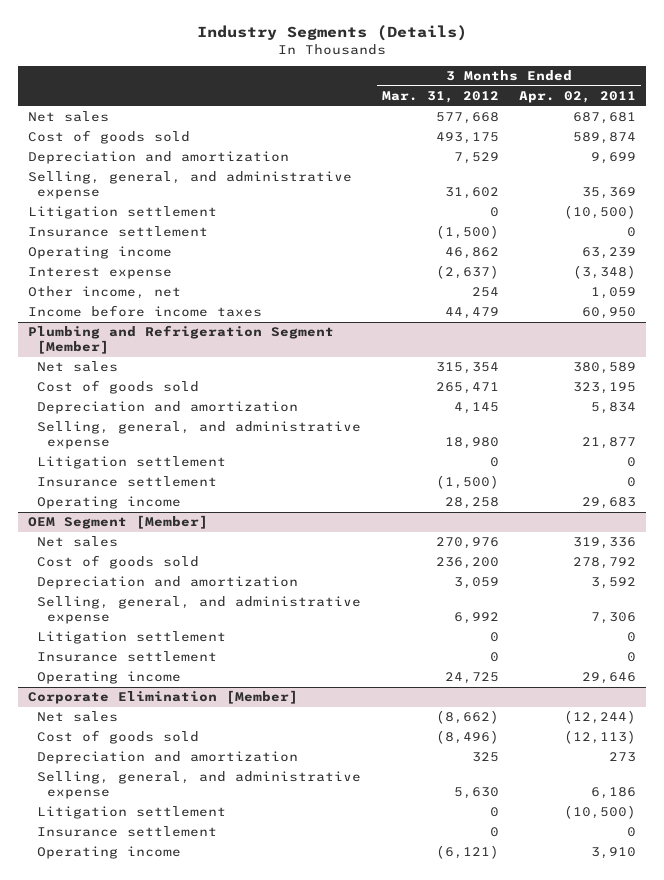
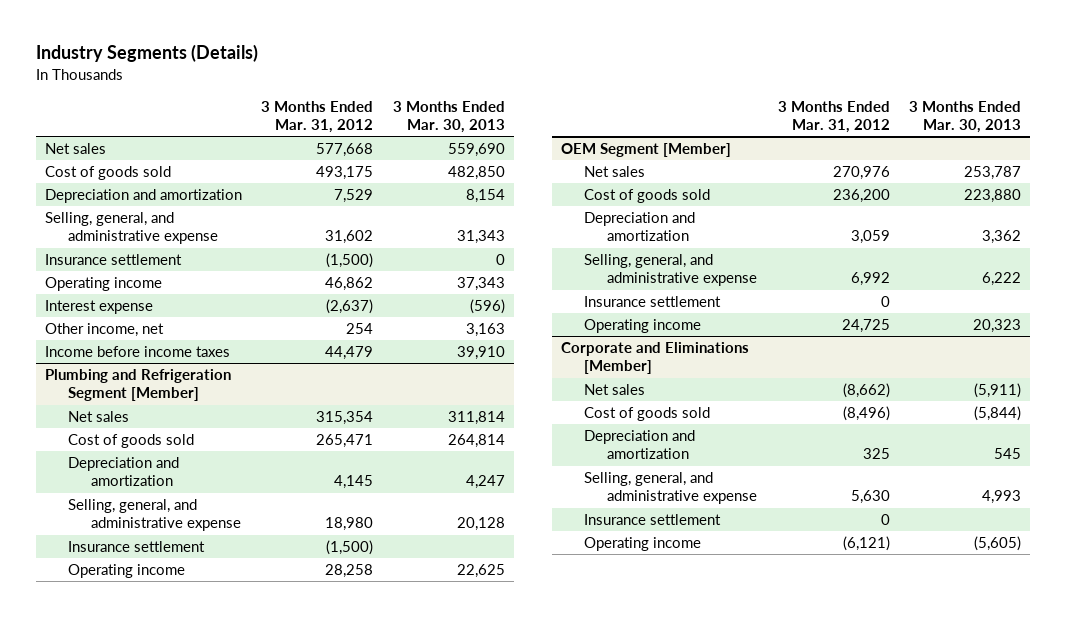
[518,91,636,104] Apr. 02, 2011 -> none
none -> [392,100,505,134] 3 Months Ended Mar. 30, 2013
[27,206,217,220] Litigation settlement -> none
[37,456,227,470] Litigation settlement -> none
[37,631,227,645] Litigation settlement -> none
[27,690,298,705] Corporate Elimination [Member] -> [561,341,750,375] Corporate and Eliminations [Member]
[37,806,227,820] Litigation settlement -> none

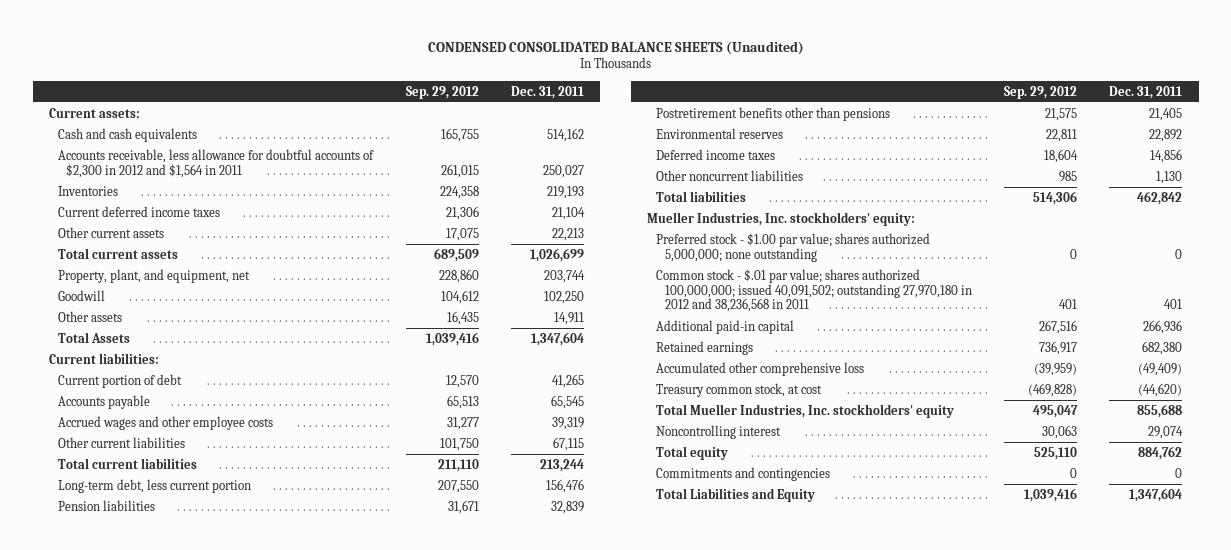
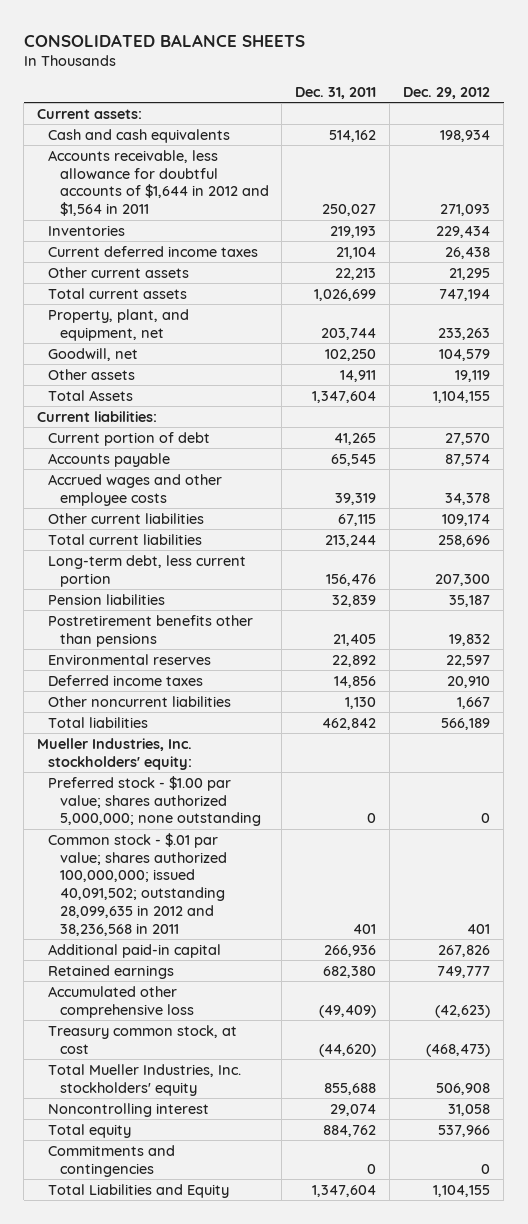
[427,40,804,55] CONDENSED CONSOLIDATED BALANCE SHEETS (Unaudited) -> [23,33,305,47] CONSOLIDATED BALANCE SHEETS
[405,85,479,99] Sep. 29, 2012 -> none
none -> [403,86,491,99] Dec. 29, 2012
[57,148,374,178] Accounts receivable, less allowance for doubtful accounts of $2,300 in 2012 and $1,564 in 2011 -> [48,149,269,217] Accounts receivable, less allowance for doubtful accounts of $1,644 in 2012 and $1,564 in 2011
[57,289,105,301] Goodwill -> [48,347,139,361] Goodwill, net
[655,268,972,313] Common stock - $.01 par value; shares authorized 100,000,000; issued 40,091,502; outstanding 27,970,180 in 2012 and 38,236,568 in 2011 -> [48,832,227,936] Common stock - $.01 par value; shares authorized 100,000,000; issued 40,091,502; outstanding 28,099,635 in 2012 and 38,236,568 in 2011

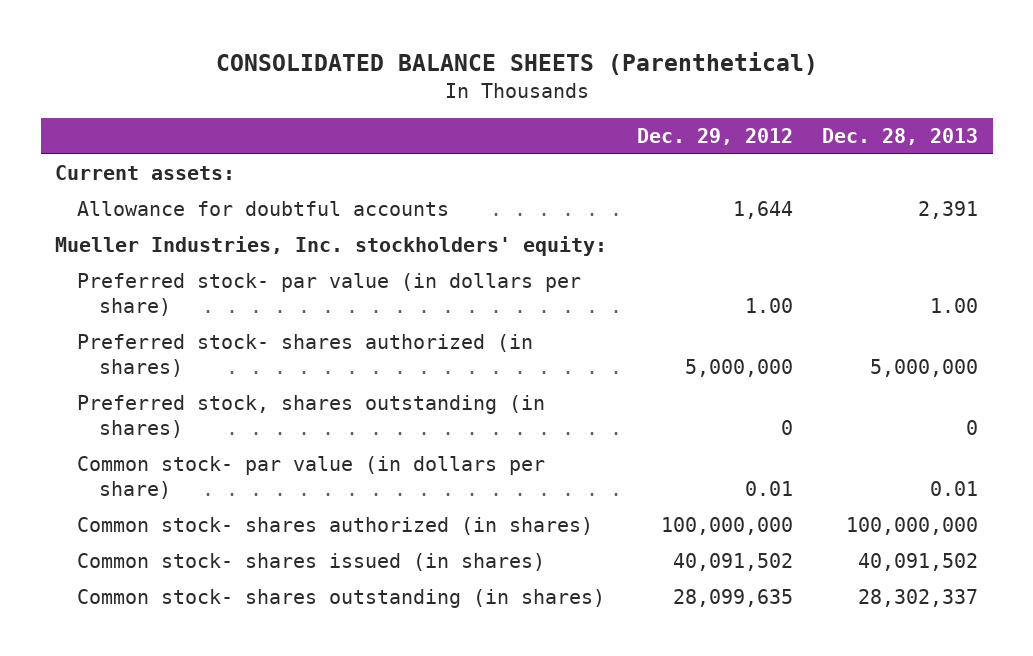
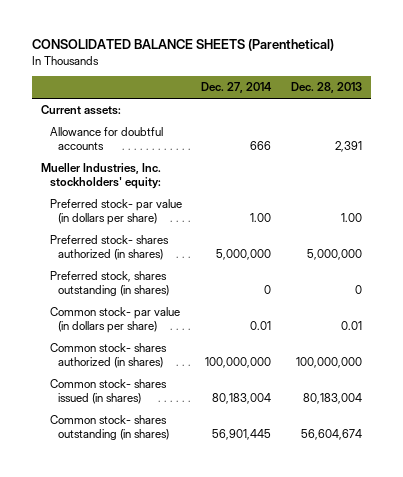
[636,127,793,145] Dec. 29, 2012 -> none
none -> [201,82,273,94] Dec. 27, 2014
[857,553,978,572] 40,091,502 -> [302,392,362,404] 80,183,004
[857,589,978,608] 28,302,337 -> [300,428,362,440] 56,604,674

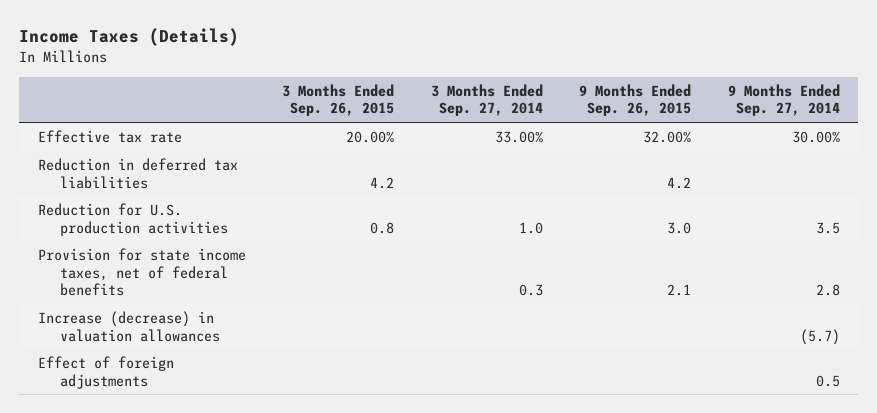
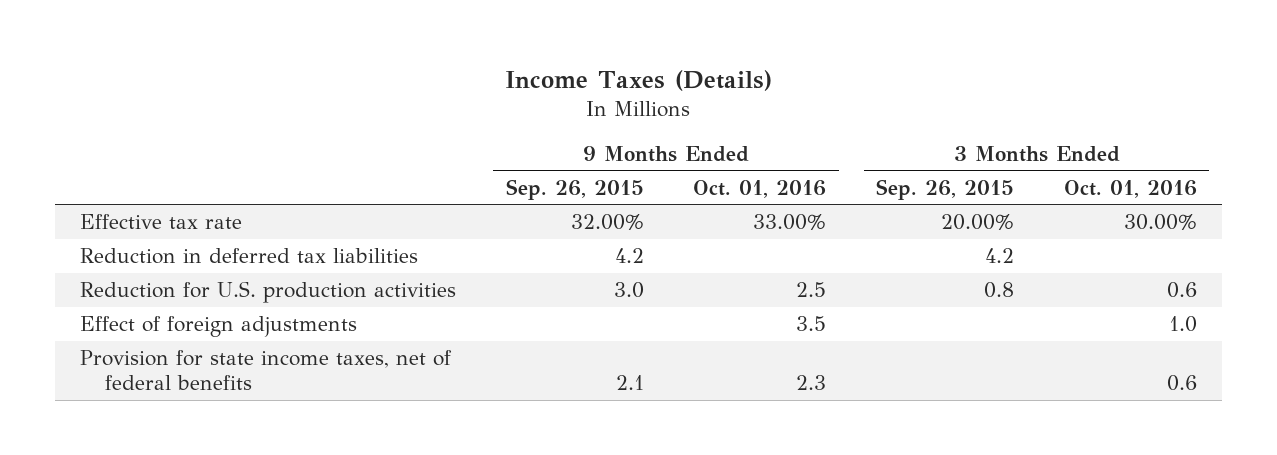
[430,83,543,117] 3 Months Ended Sep. 27, 2014 -> none
[727,83,840,117] 9 Months Ended Sep. 27, 2014 -> none
none -> [693,179,827,198] Oct. 01, 2016
none -> [1063,179,1197,198] Oct. 01, 2016
[37,311,221,342] Increase (decrease) in valuation allowances -> none
[37,248,246,297] Provision for state income taxes, net of federal benefits -> [79,350,452,391] Provision for state income taxes, net of federal benefits

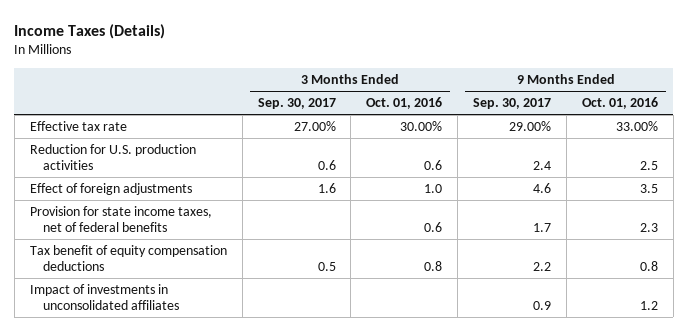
[505,178,644,200] Sep. 26, 2015 -> none
[876,178,1015,200] Sep. 26, 2015 -> none
none -> [257,98,336,110] Sep. 30, 2017
none -> [473,98,552,110] Sep. 30, 2017
[79,248,418,265] Reduction in deferred tax liabilities -> none
none -> [29,245,227,272] Tax benefit of equity compensation deductions
none -> [29,284,180,311] Impact of investments in unconsolidated affiliates

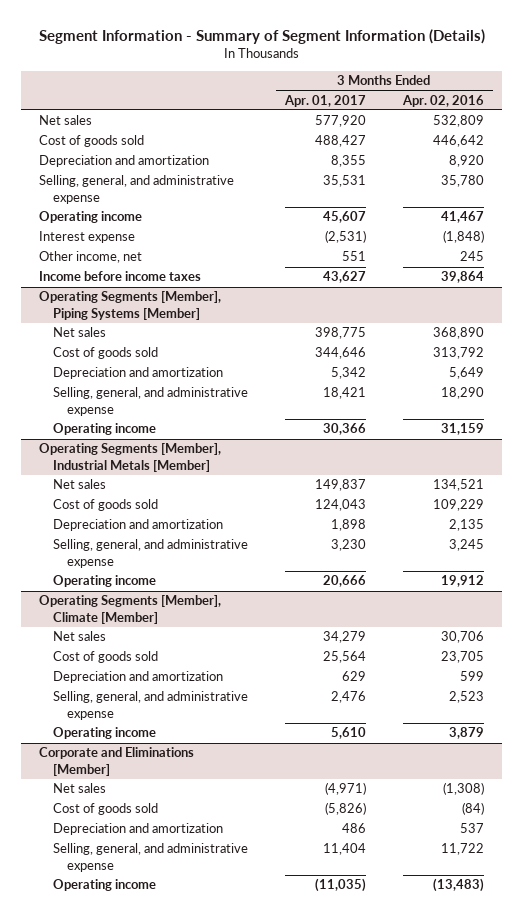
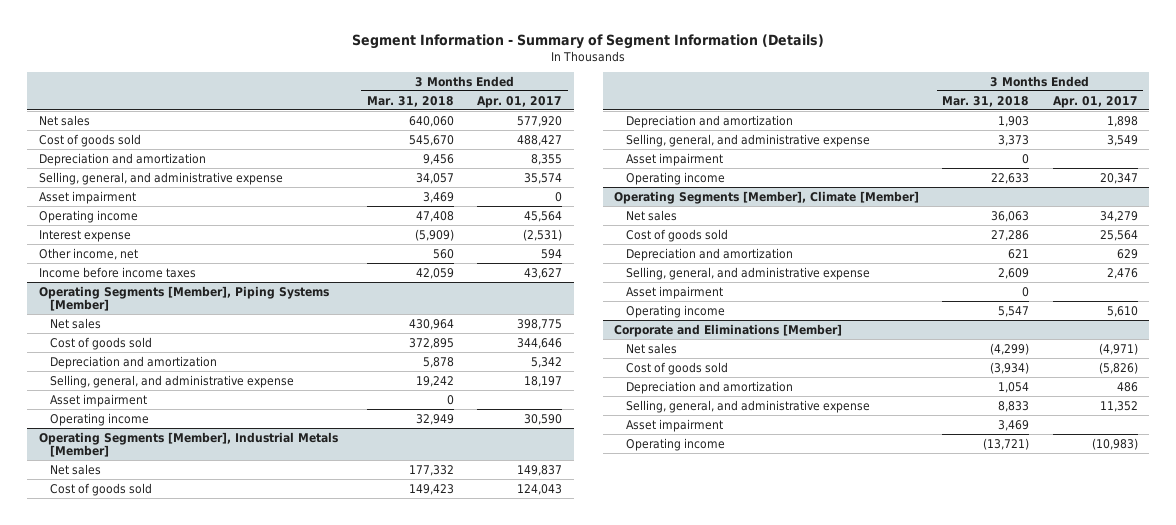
[401,94,484,107] Apr. 02, 2016 -> none
none -> [366,95,454,107] Mar. 31, 2018
[322,175,366,188] 35,531 -> [524,172,563,184] 35,574
none -> [38,190,136,204] Asset impairment
[322,211,366,224] 45,607 -> [524,210,563,222] 45,564
[341,251,366,262] 551 -> [541,248,563,259] 594
[322,387,366,400] 18,421 -> [524,375,563,387] 18,197
none -> [50,393,148,407] Asset impairment
[322,423,366,436] 30,366 -> [524,413,563,425] 30,590
[330,539,366,552] 3,230 -> [1106,134,1138,146] 3,549
none -> [625,152,723,166] Asset impairment
[322,575,366,588] 20,666 -> [1099,172,1138,184] 20,347
none -> [625,285,723,299] Asset impairment
[322,843,366,856] 11,404 -> [1099,400,1138,412] 11,352
none -> [625,418,723,432] Asset impairment
[314,878,366,893] (11,035) -> [1091,437,1138,450] (10,983)

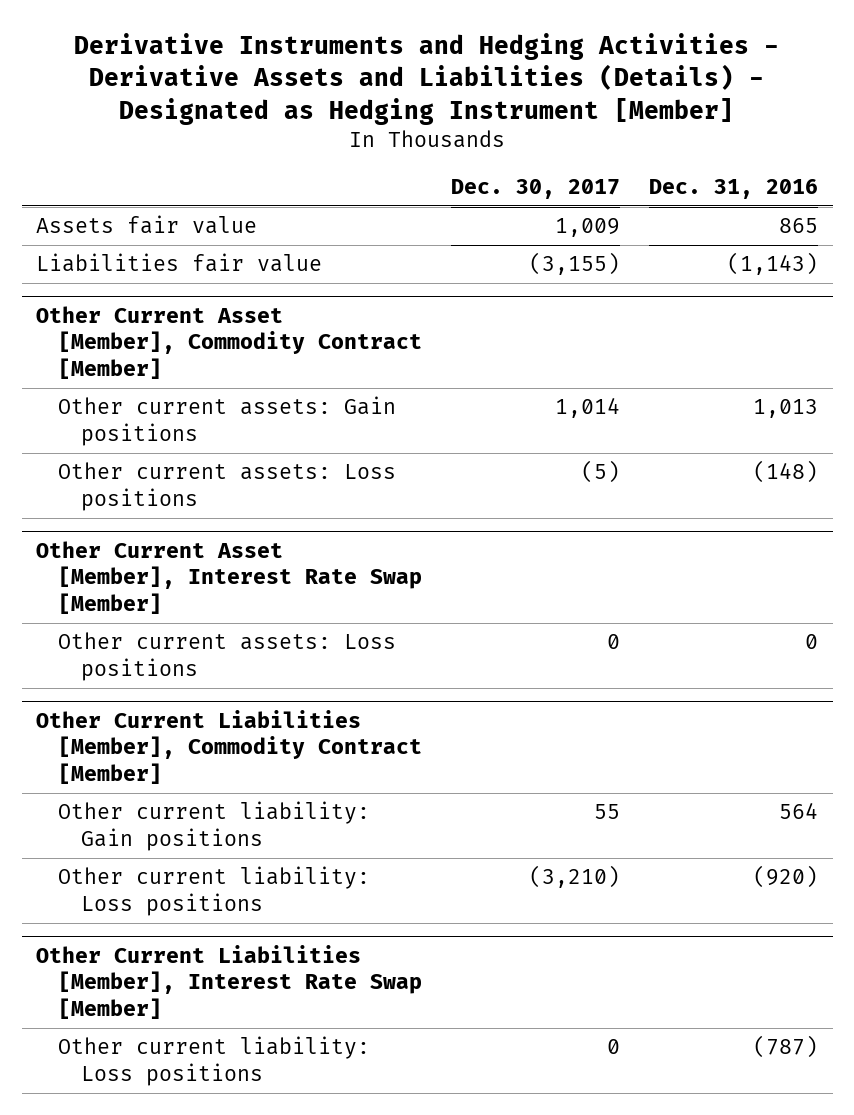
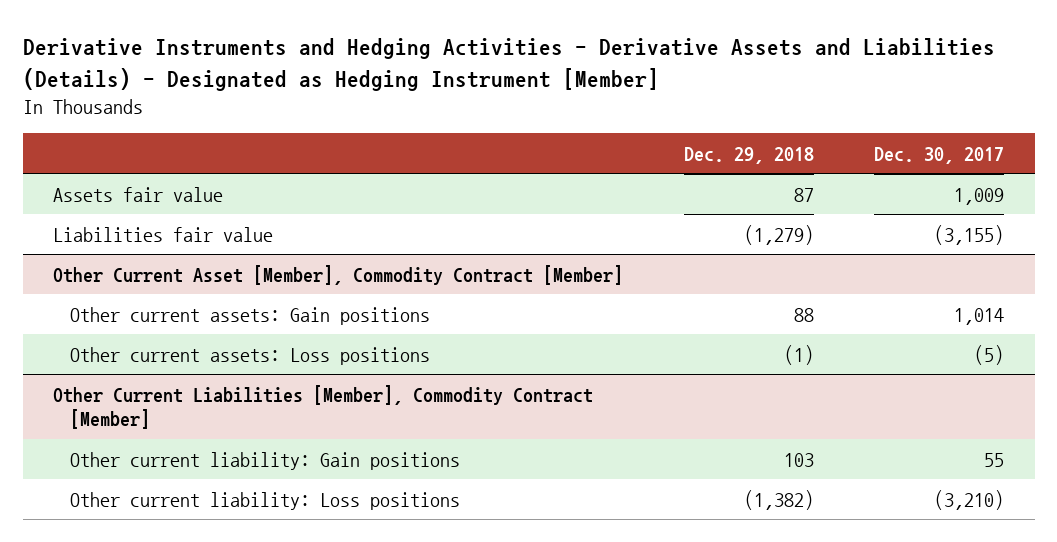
[649,179,819,200] Dec. 31, 2016 -> none
none -> [683,146,814,164] Dec. 29, 2018
[36,540,423,615] Other Current Asset [Member], Interest Rate Swap [Member] -> none
[58,632,397,682] Other current assets: Loss positions -> none
[36,944,423,1020] Other Current Liabilities [Member], Interest Rate Swap [Member] -> none
[58,1036,371,1087] Other current liability: Loss positions -> none

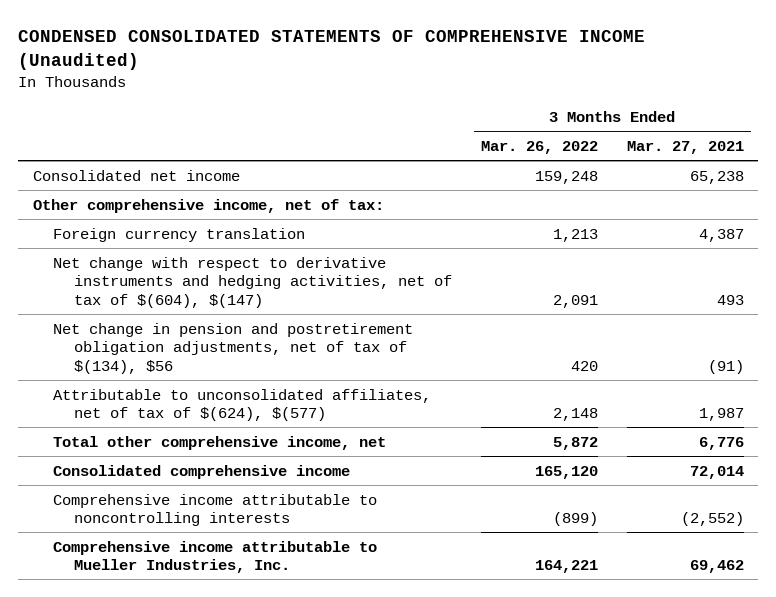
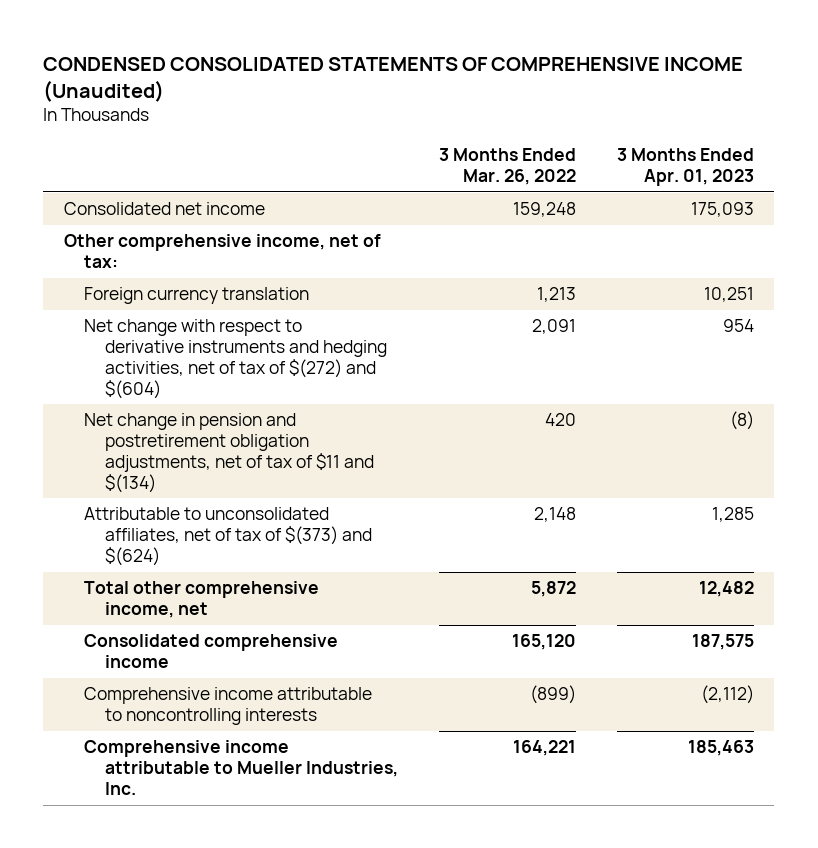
[626,140,744,154] Mar. 27, 2021 -> none
none -> [616,148,754,187] 3 Months Ended Apr. 01, 2023
[53,256,453,308] Net change with respect to derivative instruments and hedging activities, net of tax of $(604), $(147) -> [84,319,388,399] Net change with respect to derivative instruments and hedging activities, net of tax of $(272) and $(604)
[53,322,414,374] Net change in pension and postretirement obligation adjustments, net of tax of $(134), $56 -> [84,413,375,493] Net change in pension and postretirement obligation adjustments, net of tax of $11 and $(134)
[53,388,432,422] Attributable to unconsolidated affiliates, net of tax of $(624), $(577) -> [84,507,373,567] Attributable to unconsolidated affiliates, net of tax of $(373) and $(624)

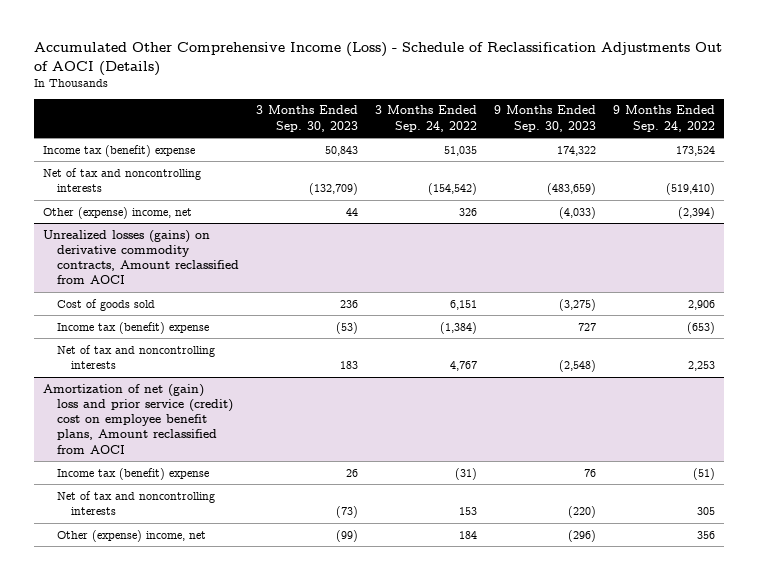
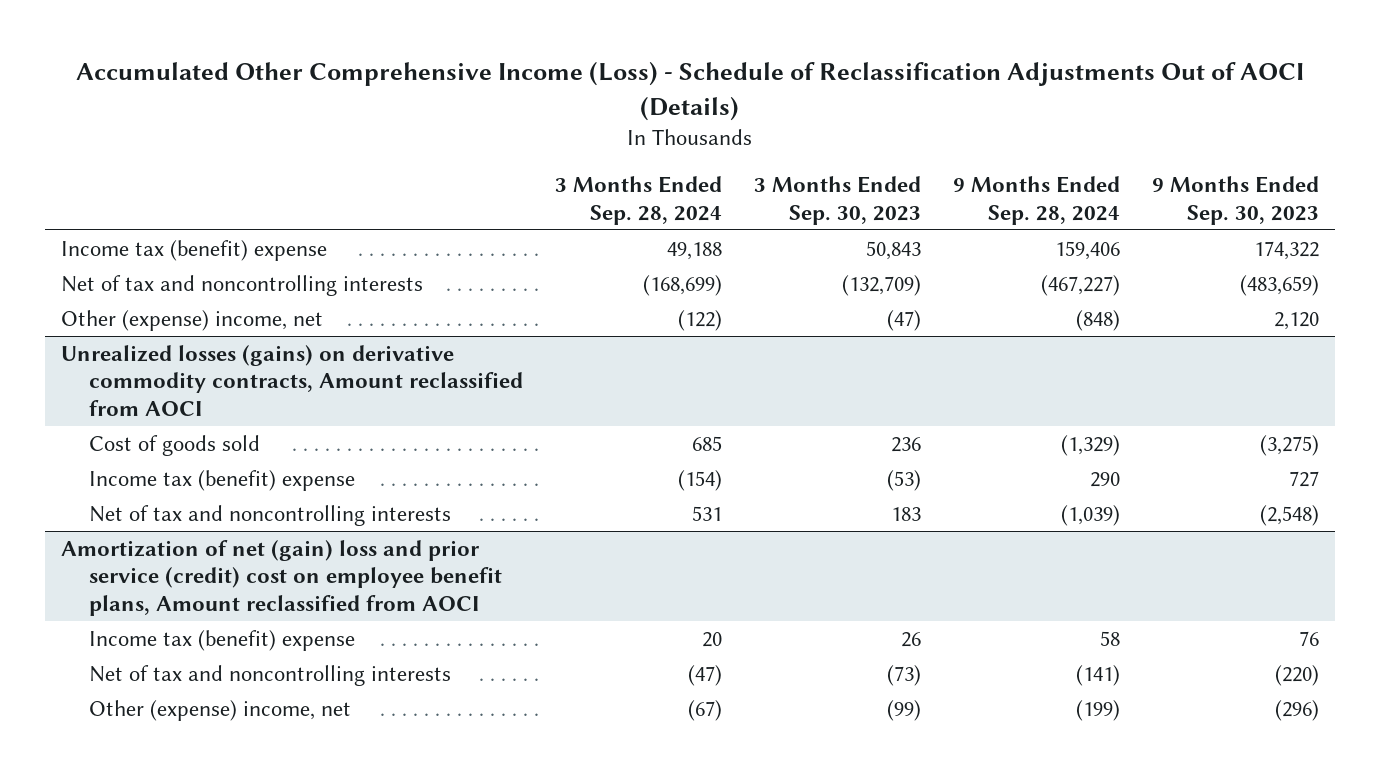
[375,105,478,132] 3 Months Ended Sep. 24, 2022 -> none
[613,105,716,132] 9 Months Ended Sep. 24, 2022 -> none
none -> [554,175,722,225] 3 Months Ended Sep. 28, 2024
none -> [952,175,1120,225] 9 Months Ended Sep. 28, 2024
[345,207,358,216] 44 -> [886,309,921,331] (47)
[559,206,597,219] (4,033) -> [1273,311,1319,330] 2,120

